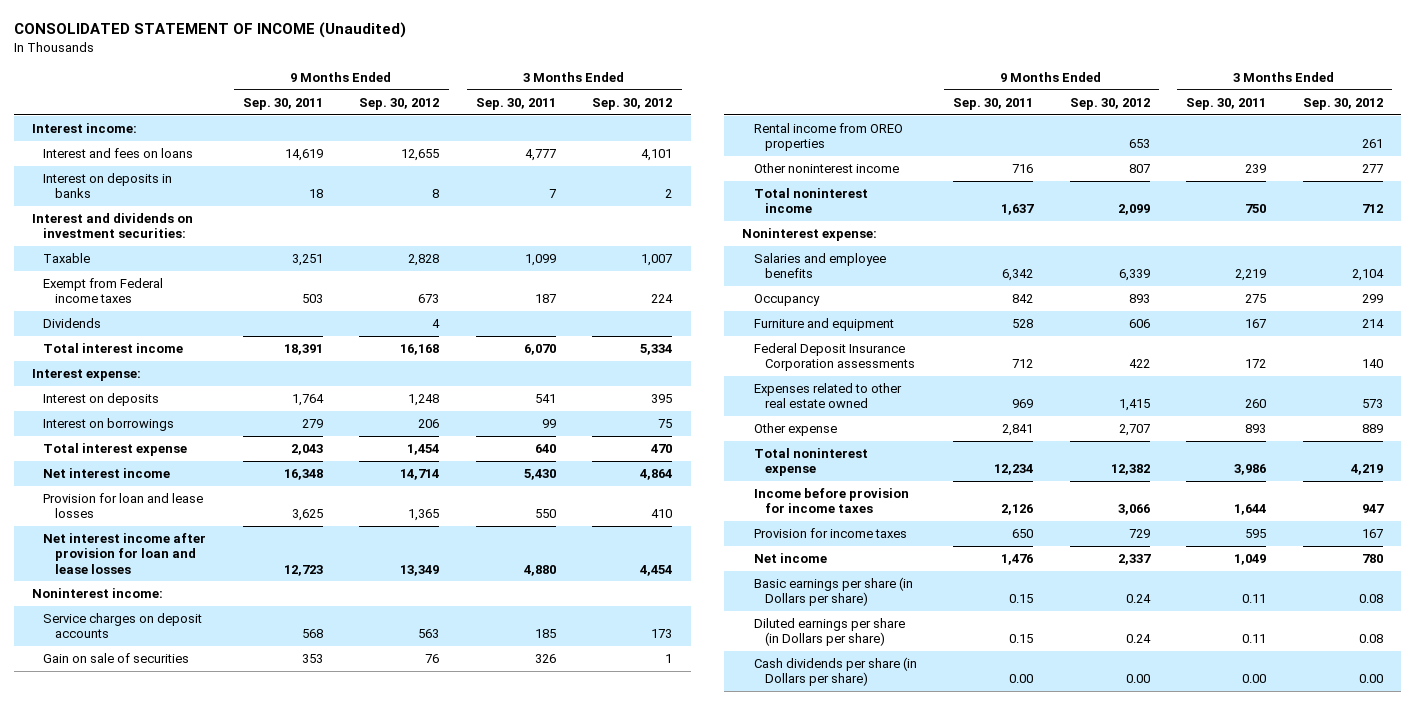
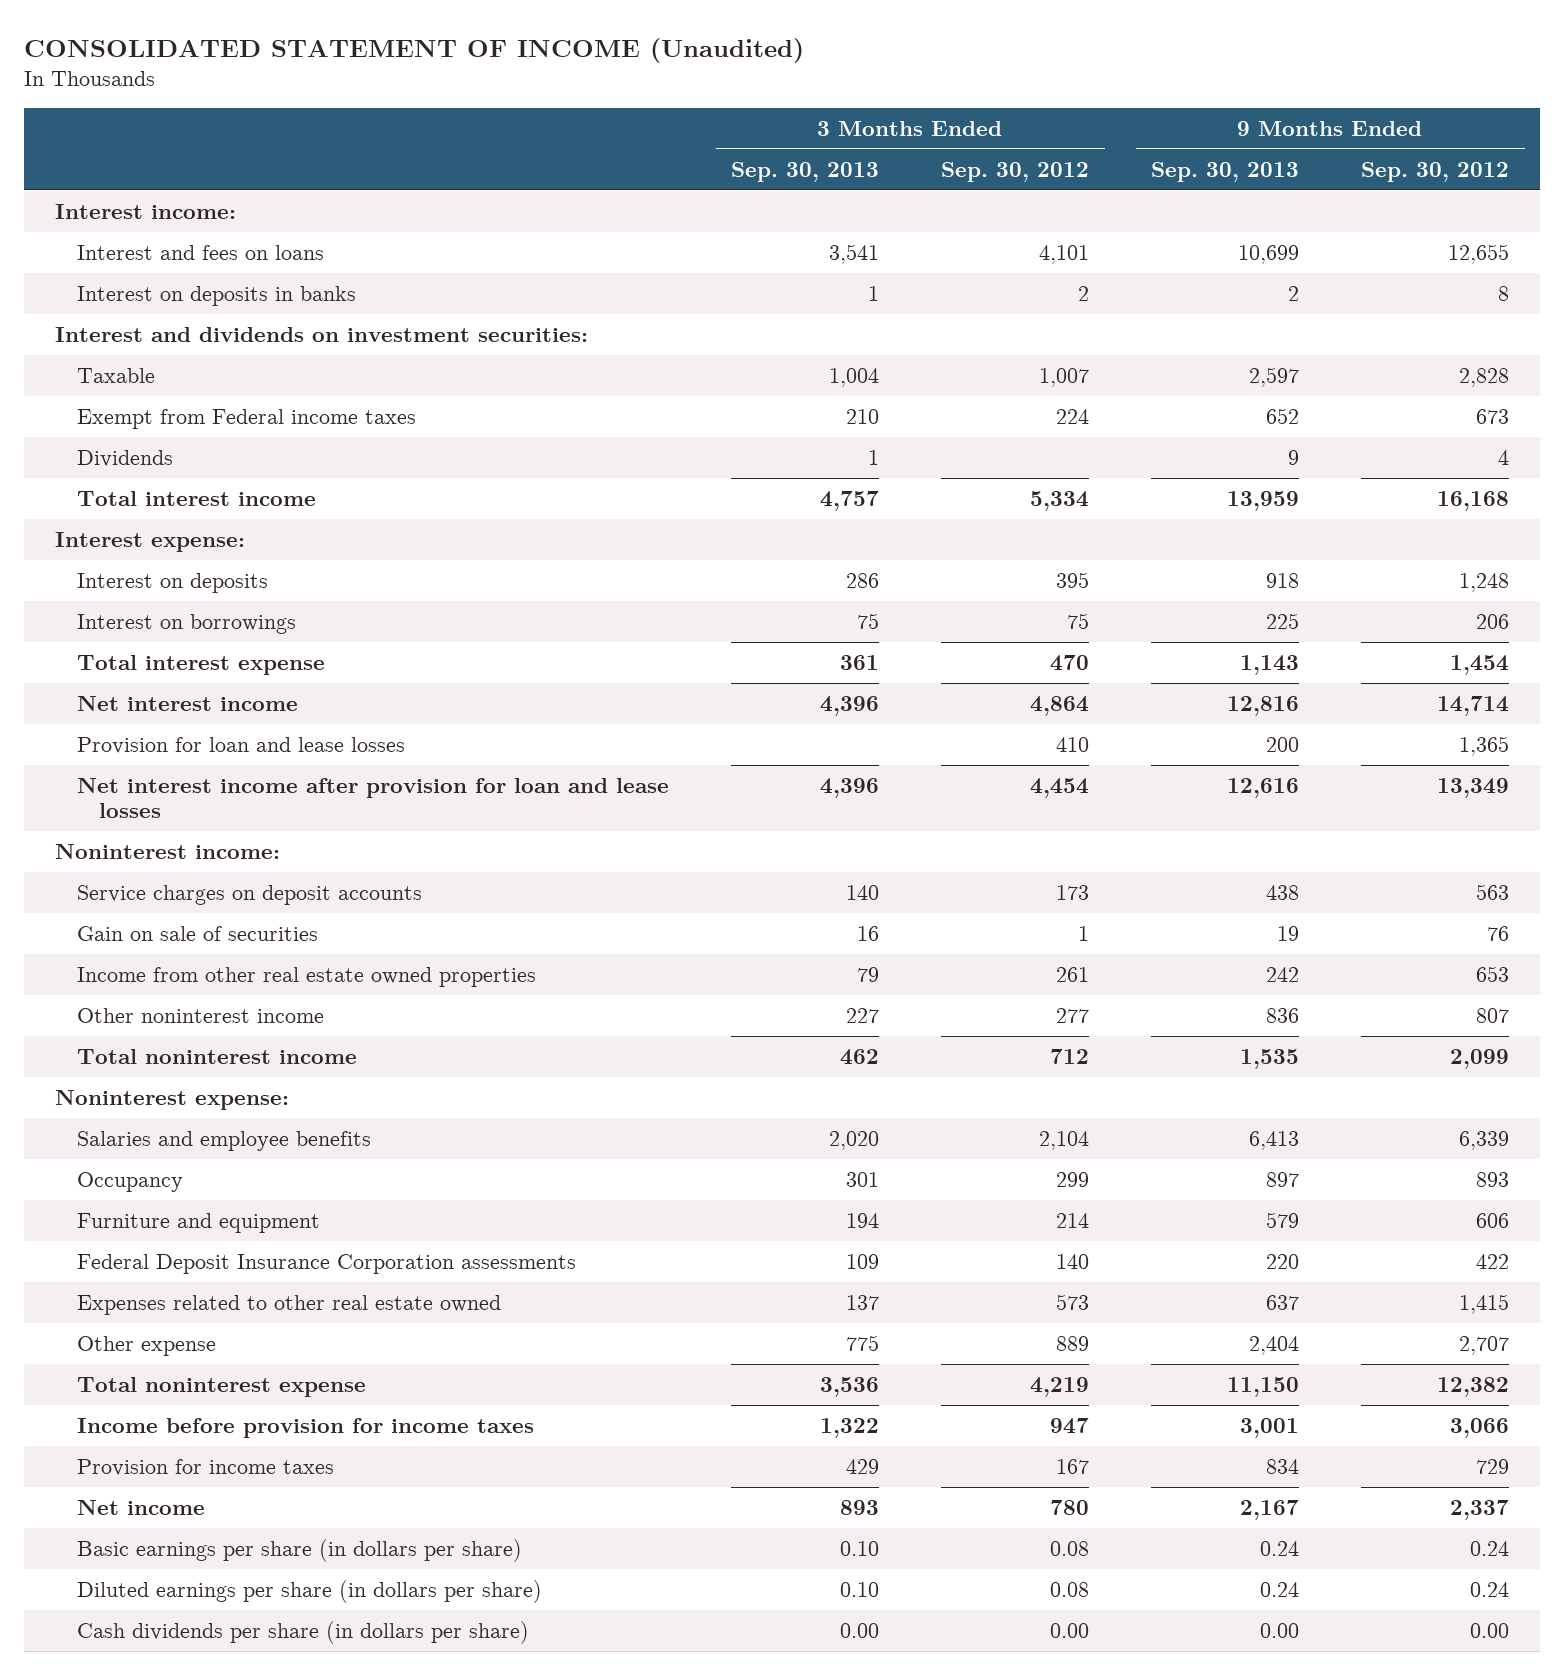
[242,97,323,110] Sep. 30, 2011 -> none
[475,97,556,110] Sep. 30, 2011 -> none
none -> [731,161,880,182] Sep. 30, 2013
none -> [1151,161,1300,182] Sep. 30, 2013
[753,123,903,152] Rental income from OREO properties -> [77,966,537,987] Income from other real estate owned properties
[753,577,913,607] Basic earnings per share (in Dollars per share) -> [77,1538,523,1562] Basic earnings per share (in dollars per share)
[753,618,905,647] Diluted earnings per share (in Dollars per share) -> [77,1579,543,1603] Diluted earnings per share (in dollars per share)
[753,657,917,687] Cash dividends per share (in Dollars per share) -> [77,1620,530,1644] Cash dividends per share (in dollars per share)

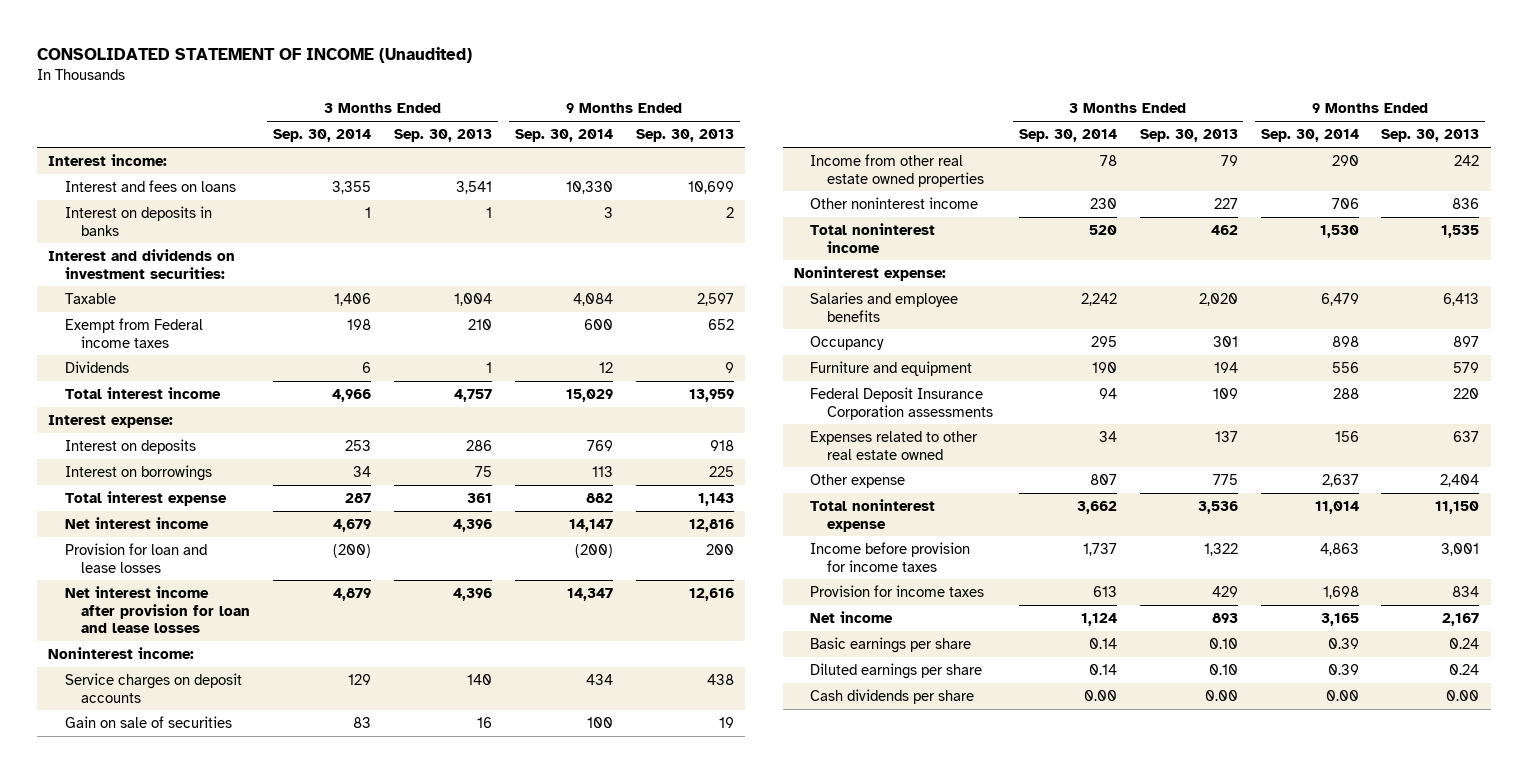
[941,161,1090,182] Sep. 30, 2012 -> none
[1361,161,1510,182] Sep. 30, 2012 -> none
none -> [273,129,372,143] Sep. 30, 2014
none -> [514,129,613,143] Sep. 30, 2014
[77,1538,523,1562] Basic earnings per share (in dollars per share) -> [810,637,972,654] Basic earnings per share
[77,1579,543,1603] Diluted earnings per share (in dollars per share) -> [810,663,983,680] Diluted earnings per share
[77,1620,530,1644] Cash dividends per share (in dollars per share) -> [810,689,975,705] Cash dividends per share

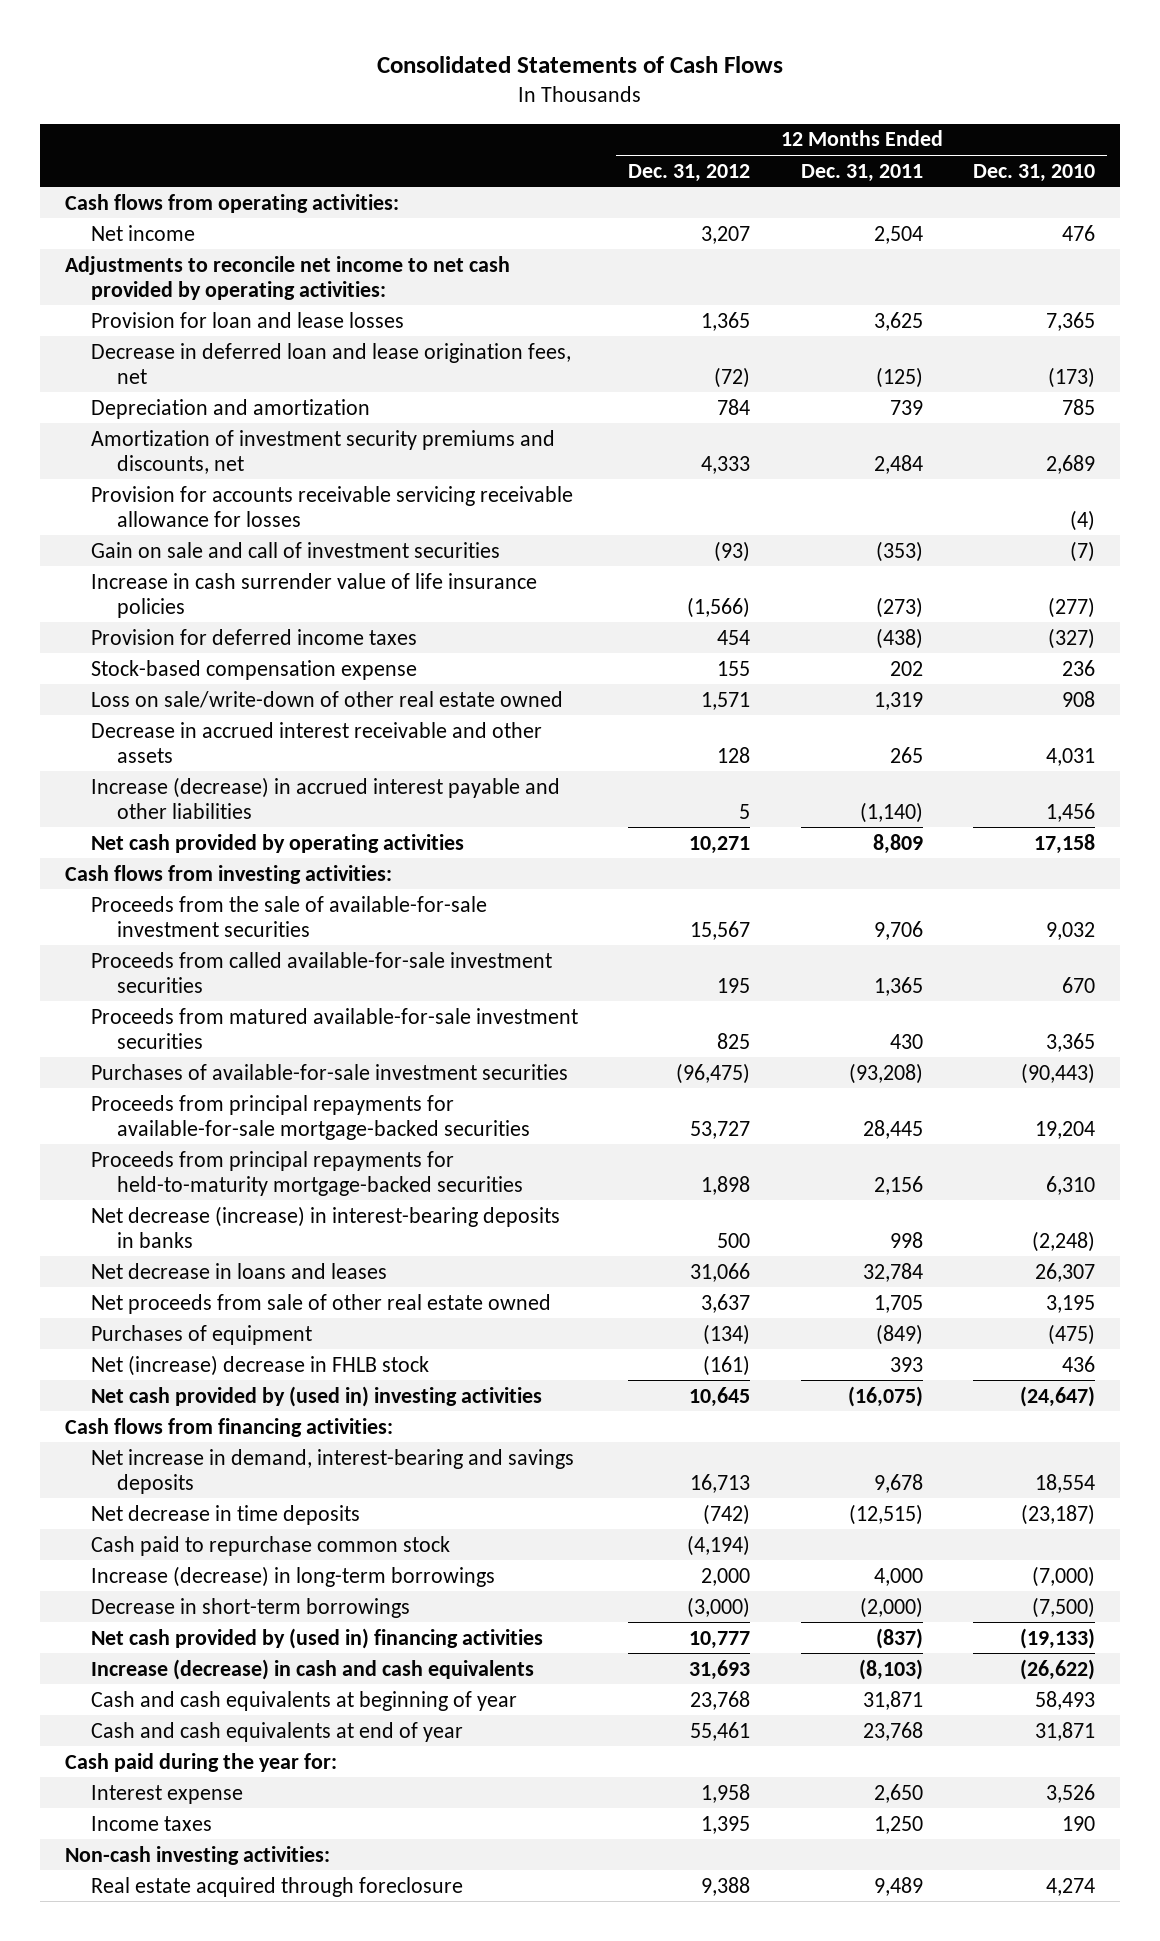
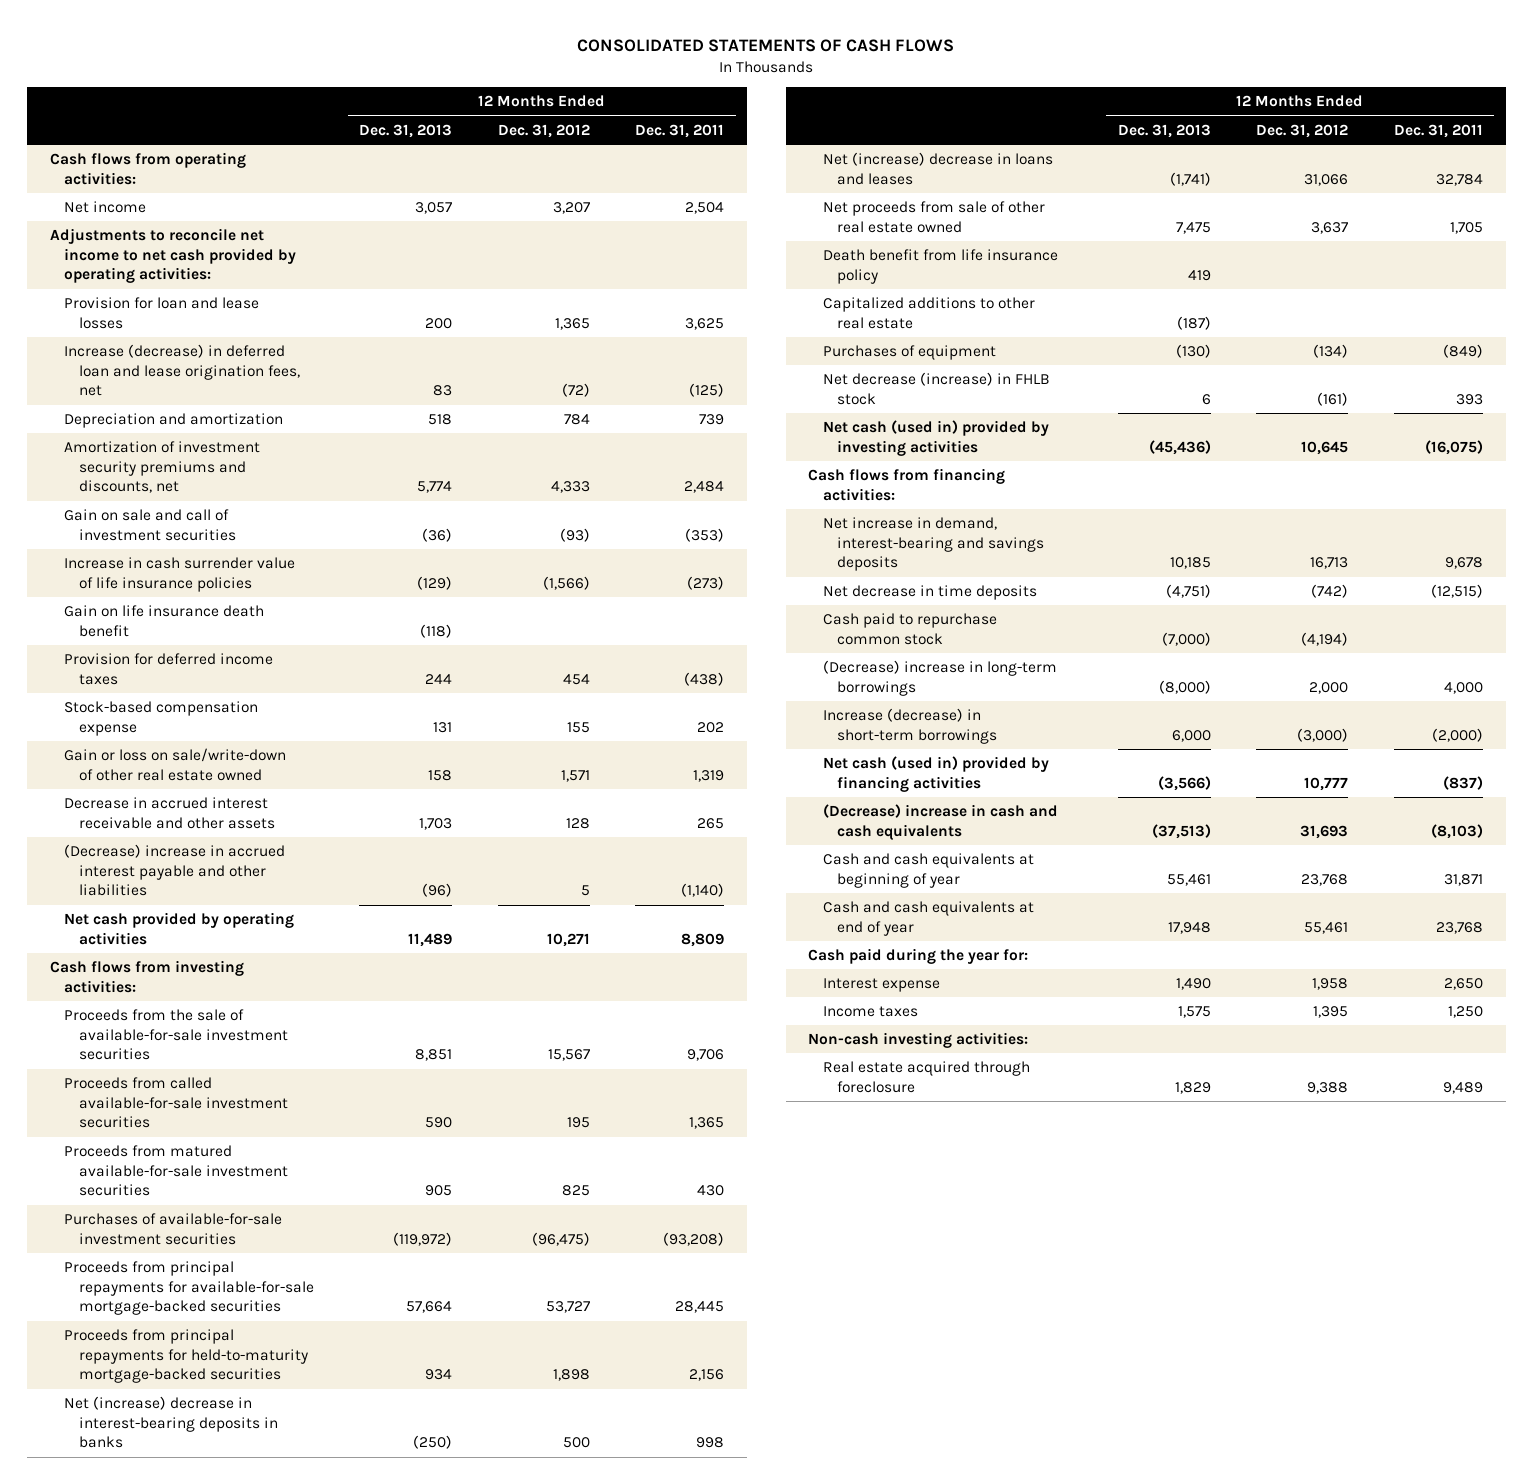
[376,56,783,74] Consolidated Statements of Cash Flows -> [577,39,955,53] CONSOLIDATED STATEMENTS OF CASH FLOWS
[972,163,1095,182] Dec. 31, 2010 -> none
none -> [359,123,453,138] Dec. 31, 2013
[91,342,572,384] Decrease in deferred loan and lease origination fees, net -> [64,344,300,397] Increase (decrease) in deferred loan and lease origination fees, net
[91,485,574,527] Provision for accounts receivable servicing receivable allowance for losses -> none
none -> [64,605,265,637] Gain on life insurance death benefit
[91,690,564,708] Loss on sale/write-down of other real estate owned -> [64,748,287,781] Gain or loss on sale/write-down of other real estate owned
[91,776,561,819] Increase (decrease) in accrued interest payable and other liabilities -> [64,844,286,897] (Decrease) increase in accrued interest payable and other liabilities
[91,1205,561,1248] Net decrease (increase) in interest-bearing deposits in banks -> [64,1396,278,1449] Net (increase) decrease in interest-bearing deposits in banks
[91,1262,388,1279] Net decrease in loans and leases -> [822,152,1053,185] Net (increase) decrease in loans and leases
none -> [822,249,1058,284] Death benefit from life insurance policy
none -> [822,297,1035,329] Capitalized additions to other real estate
[91,1354,430,1376] Net (increase) decrease in FHLB stock -> [822,372,1050,405] Net decrease (increase) in FHLB stock
[91,1385,543,1407] Net cash provided by (used in) investing activities -> [822,420,1049,456] Net cash (used in) provided by investing activities
[91,1565,496,1587] Increase (decrease) in long-term borrowings -> [822,660,1057,696] (Decrease) increase in long-term borrowings
[91,1597,411,1618] Decrease in short-term borrowings -> [822,708,998,744] Increase (decrease) in short-term borrowings
[91,1627,544,1649] Net cash provided by (used in) financing activities -> [822,756,1049,792] Net cash (used in) provided by financing activities
[91,1658,535,1680] Increase (decrease) in cash and cash equivalents -> [822,804,1058,840] (Decrease) increase in cash and cash equivalents

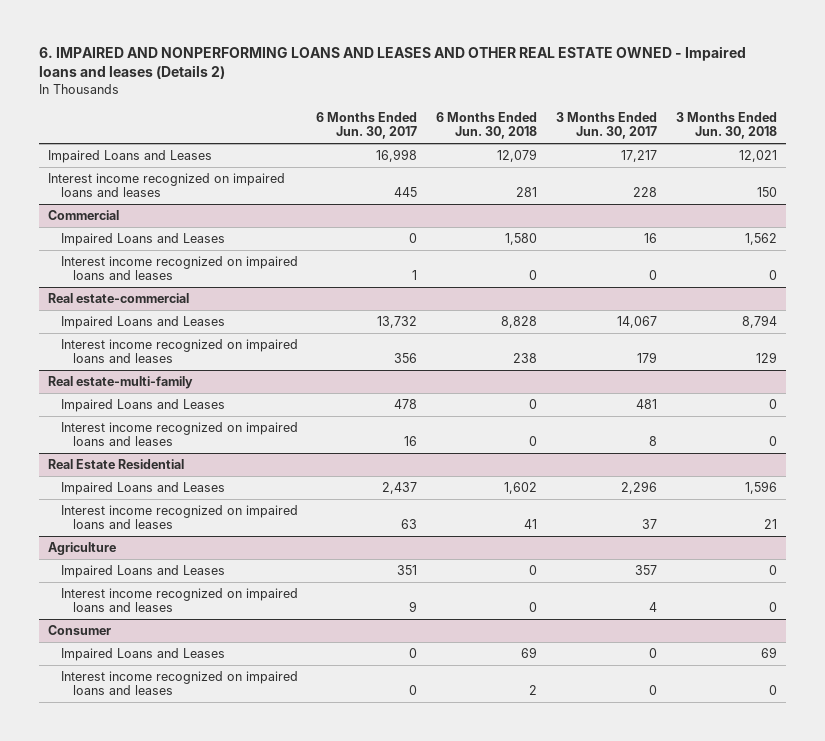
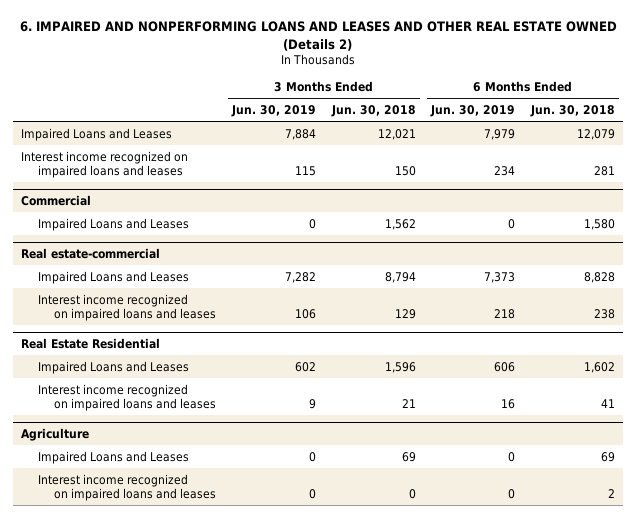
[38,45,746,79] 6. IMPAIRED AND NONPERFORMING LOANS AND LEASES AND OTHER REAL ESTATE OWNED - Impaired loans and leases (Details 2) -> [20,20,618,51] 6. IMPAIRED AND NONPERFORMING LOANS AND LEASES AND OTHER REAL ESTATE OWNED (Details 2)
[316,111,418,140] 6 Months Ended Jun. 30, 2017 -> none
[555,111,657,140] 3 Months Ended Jun. 30, 2017 -> none
none -> [231,104,317,117] Jun. 30, 2019
none -> [430,104,516,117] Jun. 30, 2019
[60,255,298,281] Interest income recognized on impaired loans and leases -> none
[48,375,194,389] Real estate-multi-family -> none
[60,398,225,412] Impaired Loans and Leases -> none
[60,421,298,447] Interest income recognized on impaired loans and leases -> none
[60,564,225,578] Impaired Loans and Leases -> none
[60,587,298,613] Interest income recognized on impaired loans and leases -> none
[48,624,112,635] Consumer -> none

